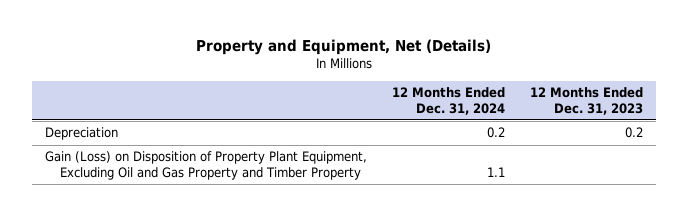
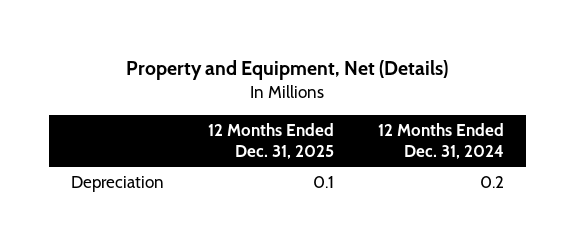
[530,86,644,115] 12 Months Ended Dec. 31, 2023 -> none
none -> [207,122,334,160] 12 Months Ended Dec. 31, 2025
[44,151,367,181] Gain (Loss) on Disposition of Property Plant Equipment, Excluding Oil and Gas Property and Timber Property -> none

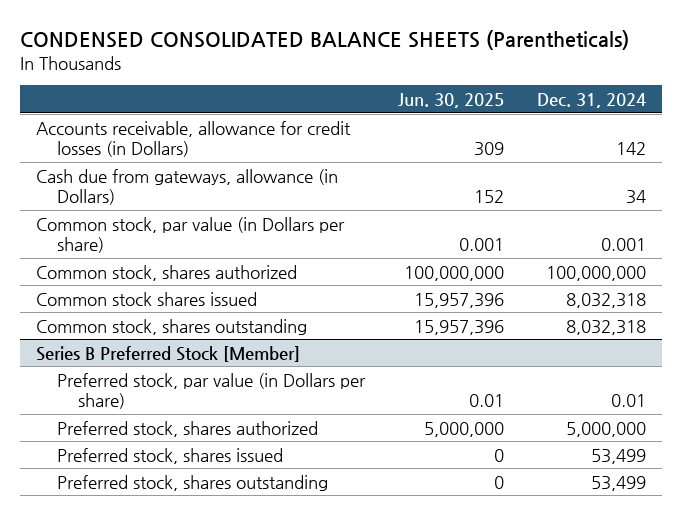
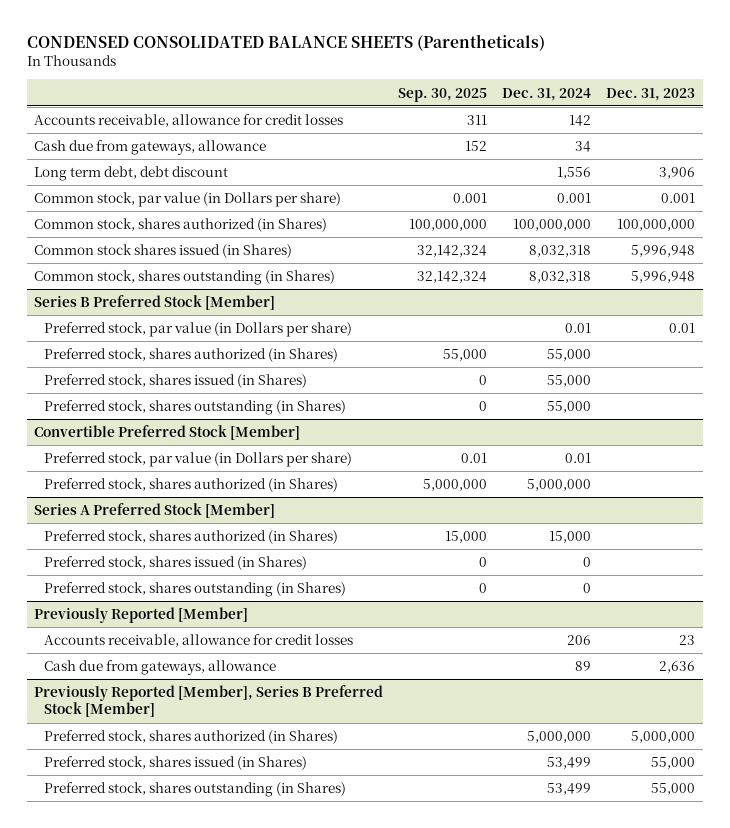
[398,93,505,109] Jun. 30, 2025 -> none
none -> [398,87,488,102] Sep. 30, 2025
none -> [606,87,696,101] Dec. 31, 2023
[36,120,352,157] Accounts receivable, allowance for credit losses (in Dollars) -> [34,114,344,128] Accounts receivable, allowance for credit losses
[36,168,339,205] Cash due from gateways, allowance (in Dollars) -> [34,140,267,156] Cash due from gateways, allowance
none -> [34,166,229,182] Long term debt, debt discount
[36,264,298,281] Common stock, shares authorized -> [34,218,328,233] Common stock, shares authorized (in Shares)
[36,291,258,306] Common stock shares issued -> [34,244,293,259] Common stock shares issued (in Shares)
[36,318,308,335] Common stock, shares outstanding -> [34,270,336,286] Common stock, shares outstanding (in Shares)
[57,420,319,437] Preferred stock, shares authorized -> [44,348,339,363] Preferred stock, shares authorized (in Shares)
[565,421,646,437] 5,000,000 -> [547,349,592,362] 55,000
[57,447,284,464] Preferred stock, shares issued -> [44,374,308,389] Preferred stock, shares issued (in Shares)
[590,448,646,464] 53,499 -> [547,375,592,388] 55,000
[57,474,329,491] Preferred stock, shares outstanding -> [44,400,347,416] Preferred stock, shares outstanding (in Shares)
[590,475,646,491] 53,499 -> [547,401,592,414] 55,000
none -> [34,425,301,441] Convertible Preferred Stock [Member]
none -> [44,452,353,468] Preferred stock, par value (in Dollars per share)
none -> [44,478,339,493] Preferred stock, shares authorized (in Shares)
none -> [34,503,276,519] Series A Preferred Stock [Member]
none -> [44,530,339,545] Preferred stock, shares authorized (in Shares)
none -> [44,556,308,571] Preferred stock, shares issued (in Shares)
none -> [44,582,347,598] Preferred stock, shares outstanding (in Shares)
none -> [34,607,249,624] Previously Reported [Member]
none -> [44,634,354,648] Accounts receivable, allowance for credit losses
none -> [44,660,277,676] Cash due from gateways, allowance
none -> [34,685,384,718] Previously Reported [Member], Series B Preferred Stock [Member]
none -> [44,730,339,745] Preferred stock, shares authorized (in Shares)
none -> [44,756,308,771] Preferred stock, shares issued (in Shares)
none -> [44,782,347,798] Preferred stock, shares outstanding (in Shares)

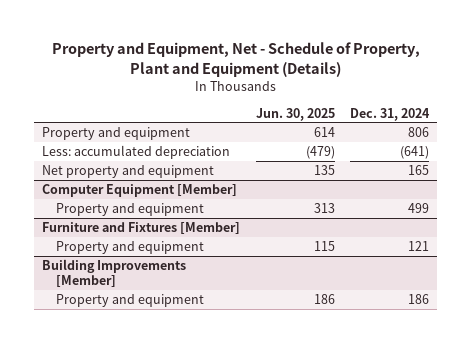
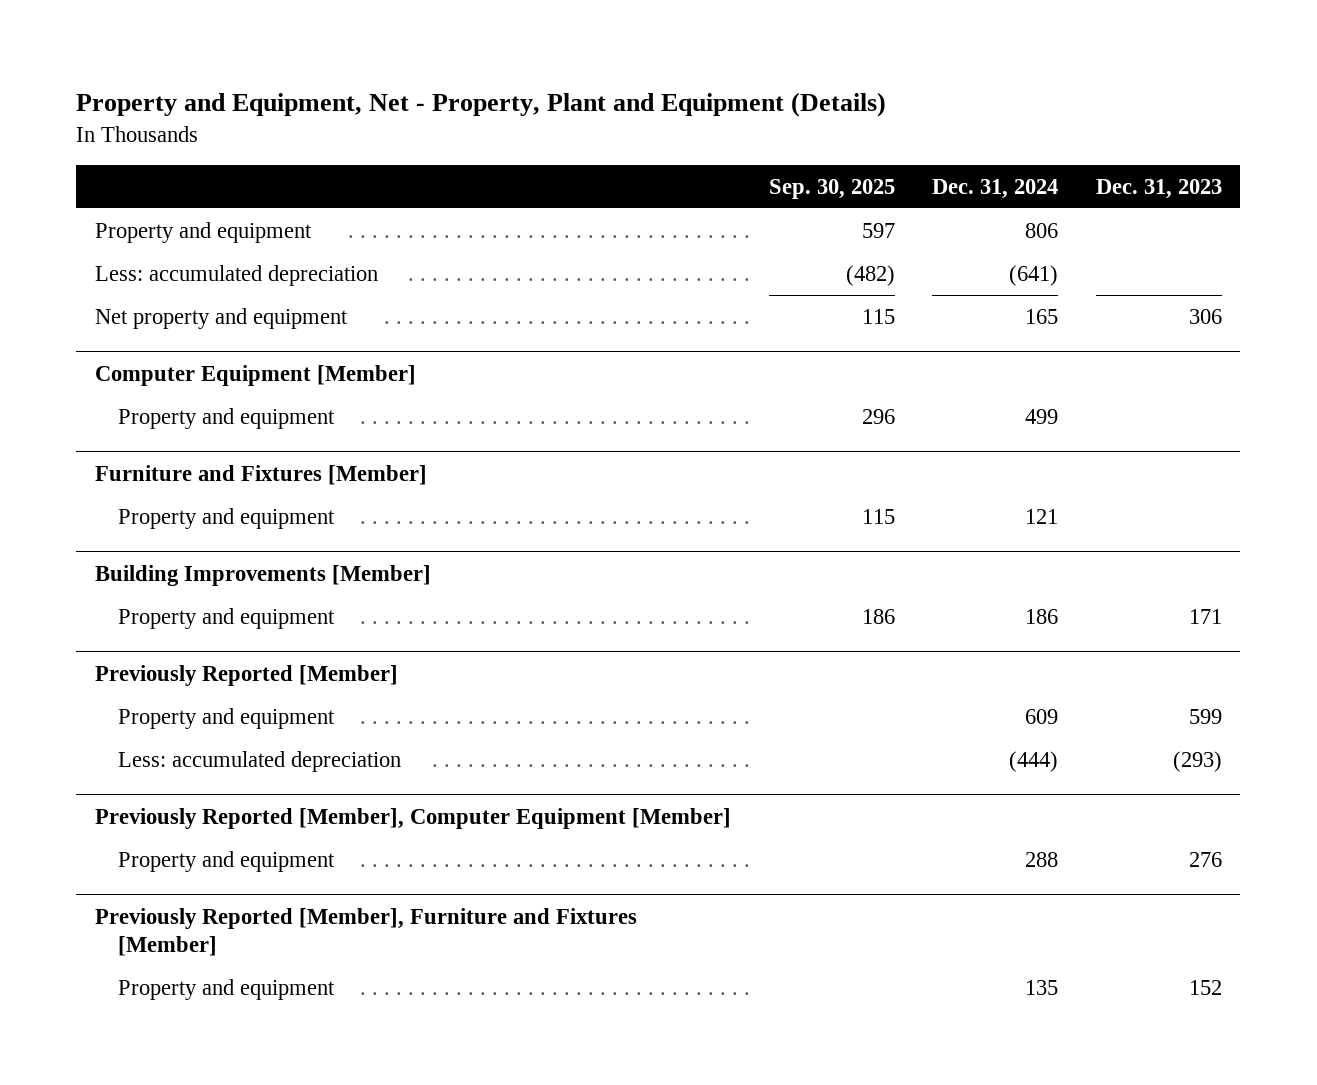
[51,42,420,77] Property and Equipment, Net - Schedule of Property, Plant and Equipment (Details) -> [76,92,887,118] Property and Equipment, Net - Property, Plant and Equipment (Details)
[255,107,335,121] Jun. 30, 2025 -> none
none -> [768,178,895,199] Sep. 30, 2025
none -> [1095,178,1222,199] Dec. 31, 2023
none -> [94,664,398,686] Previously Reported [Member]
none -> [117,707,335,729] Property and equipment
none -> [117,750,401,772] Less: accumulated depreciation
none -> [94,807,731,829] Previously Reported [Member], Computer Equipment [Member]
none -> [117,850,335,872] Property and equipment
none -> [94,907,637,956] Previously Reported [Member], Furniture and Fixtures [Member]
none -> [117,978,335,1000] Property and equipment

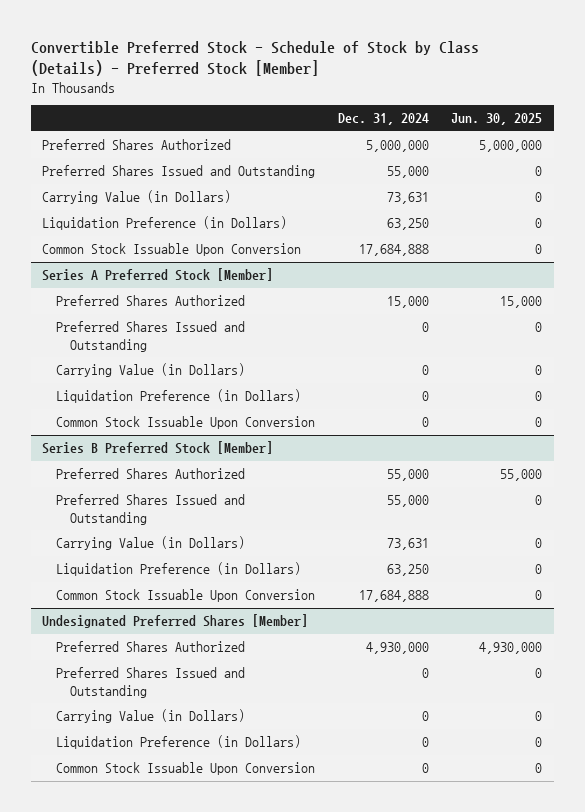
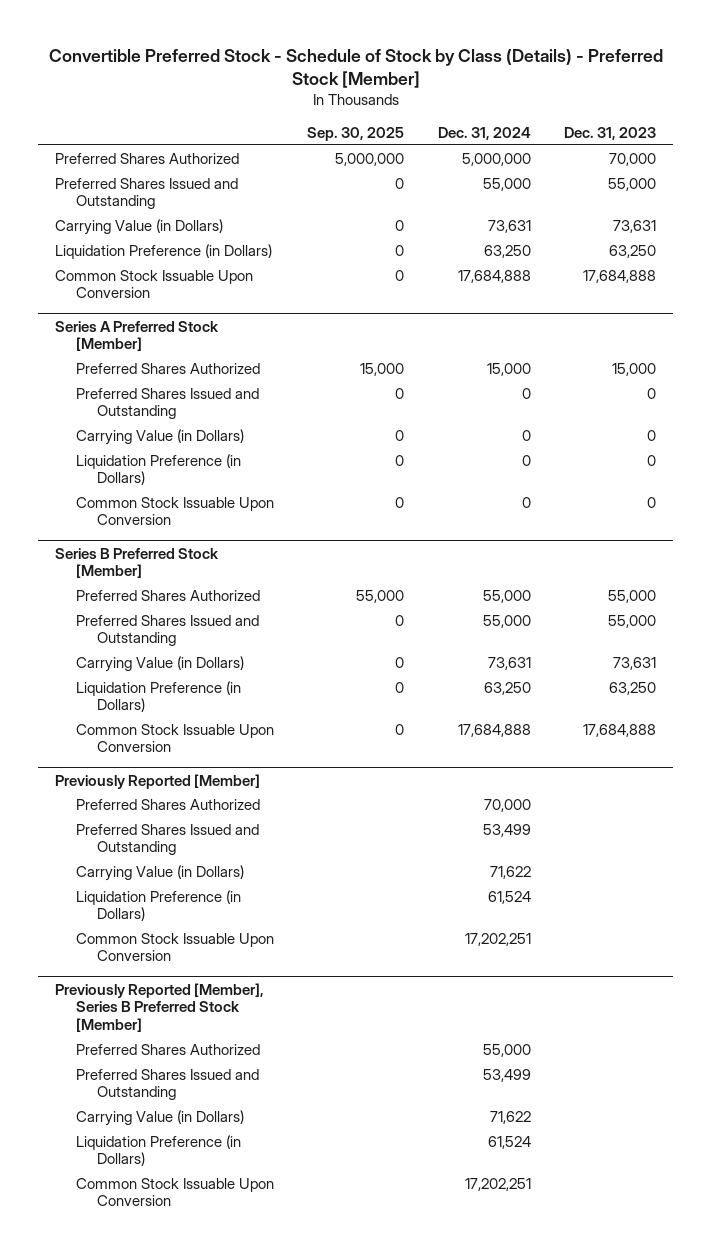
[451,113,543,126] Jun. 30, 2025 -> none
none -> [307,127,405,142] Sep. 30, 2025
none -> [564,127,657,141] Dec. 31, 2023
[42,614,309,629] Undesignated Preferred Shares [Member] -> [54,773,260,789] Previously Reported [Member]
[365,642,429,655] 4,930,000 -> [483,798,531,812] 70,000
[421,668,429,679] 0 -> [482,823,531,837] 53,499
[421,711,429,722] 0 -> [489,865,531,879] 71,622
[421,737,429,748] 0 -> [487,890,531,904] 61,524
[421,763,429,774] 0 -> [464,932,531,946] 17,202,251
none -> [54,982,264,1032] Previously Reported [Member], Series B Preferred Stock [Member]
none -> [75,1043,260,1055] Preferred Shares Authorized
none -> [75,1068,259,1101] Preferred Shares Issued and Outstanding
none -> [75,1109,244,1126] Carrying Value (in Dollars)
none -> [75,1134,241,1167] Liquidation Preference (in Dollars)
none -> [75,1177,274,1207] Common Stock Issuable Upon Conversion

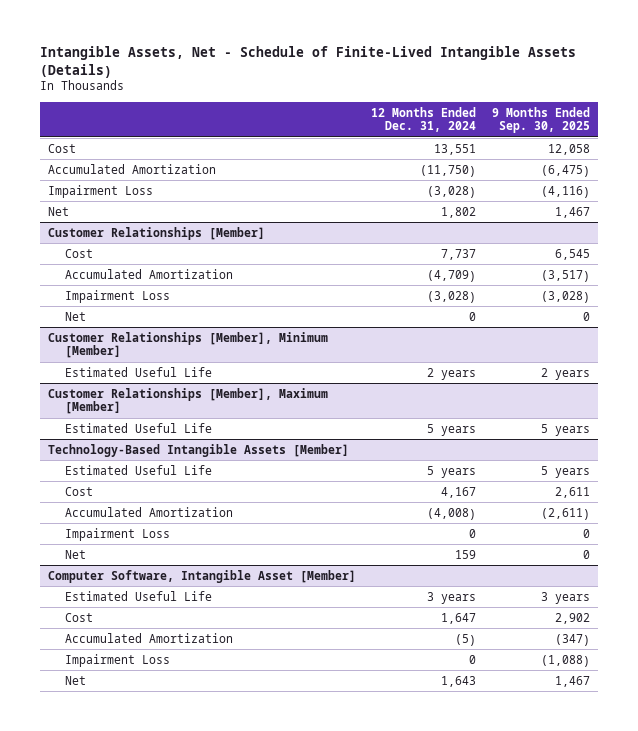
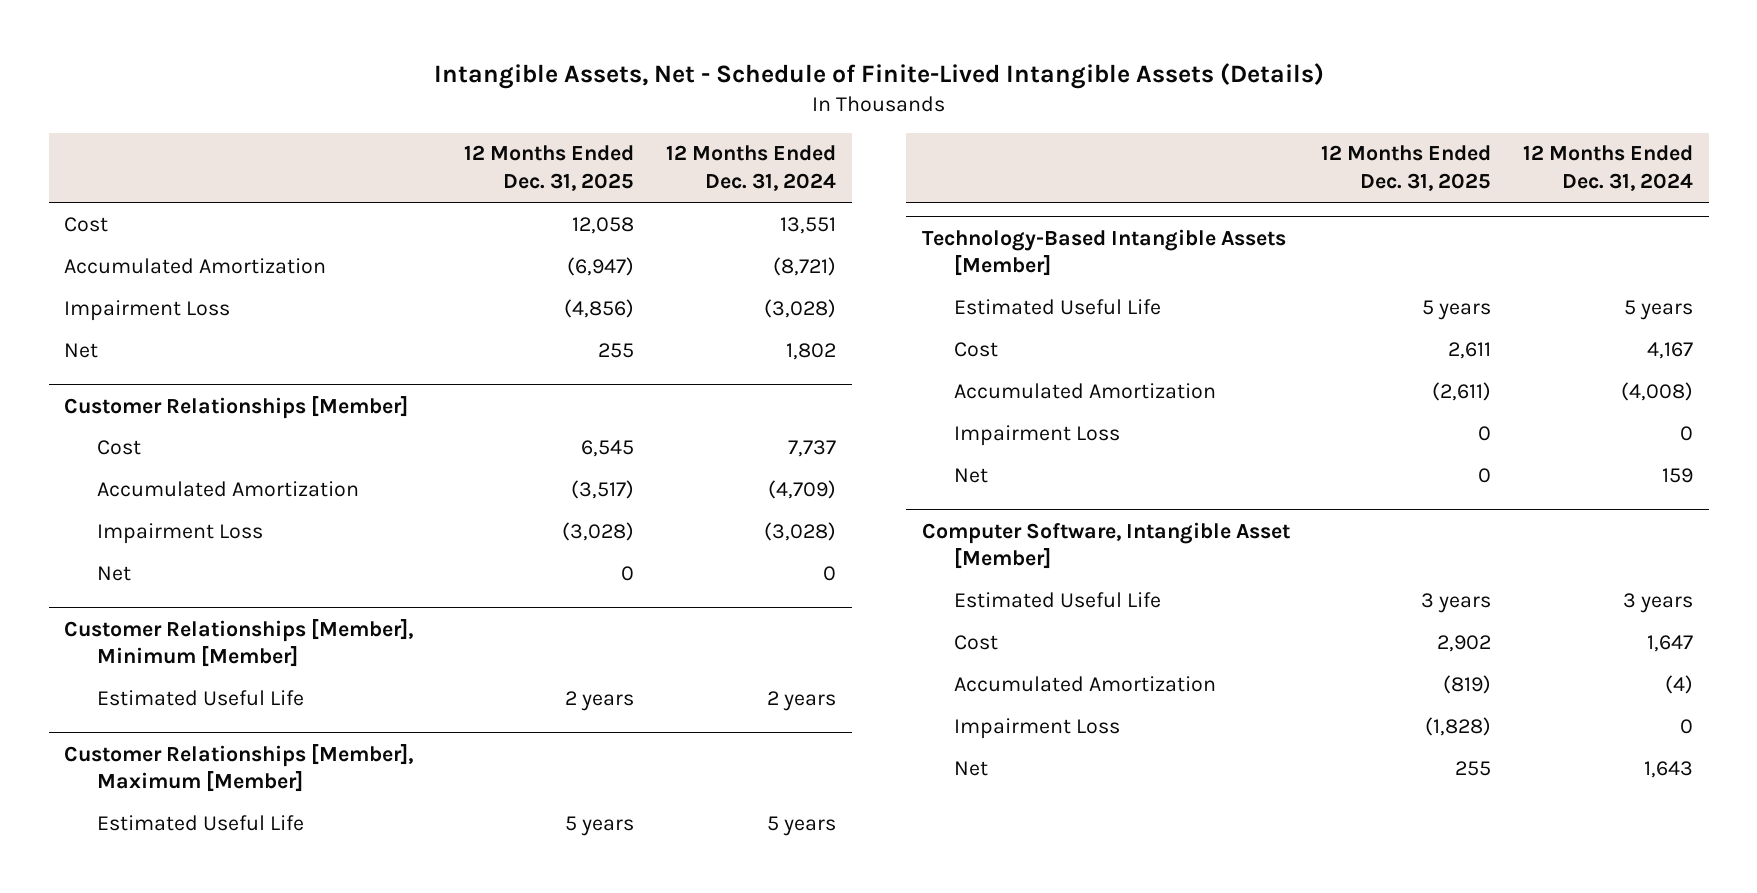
[492,106,591,134] 9 Months Ended Sep. 30, 2025 -> none
none -> [464,145,635,192] 12 Months Ended Dec. 31, 2025
[420,164,477,177] (11,750) -> [772,256,836,276] (8,721)
[455,633,477,646] (5) -> [1665,674,1694,694] (4)

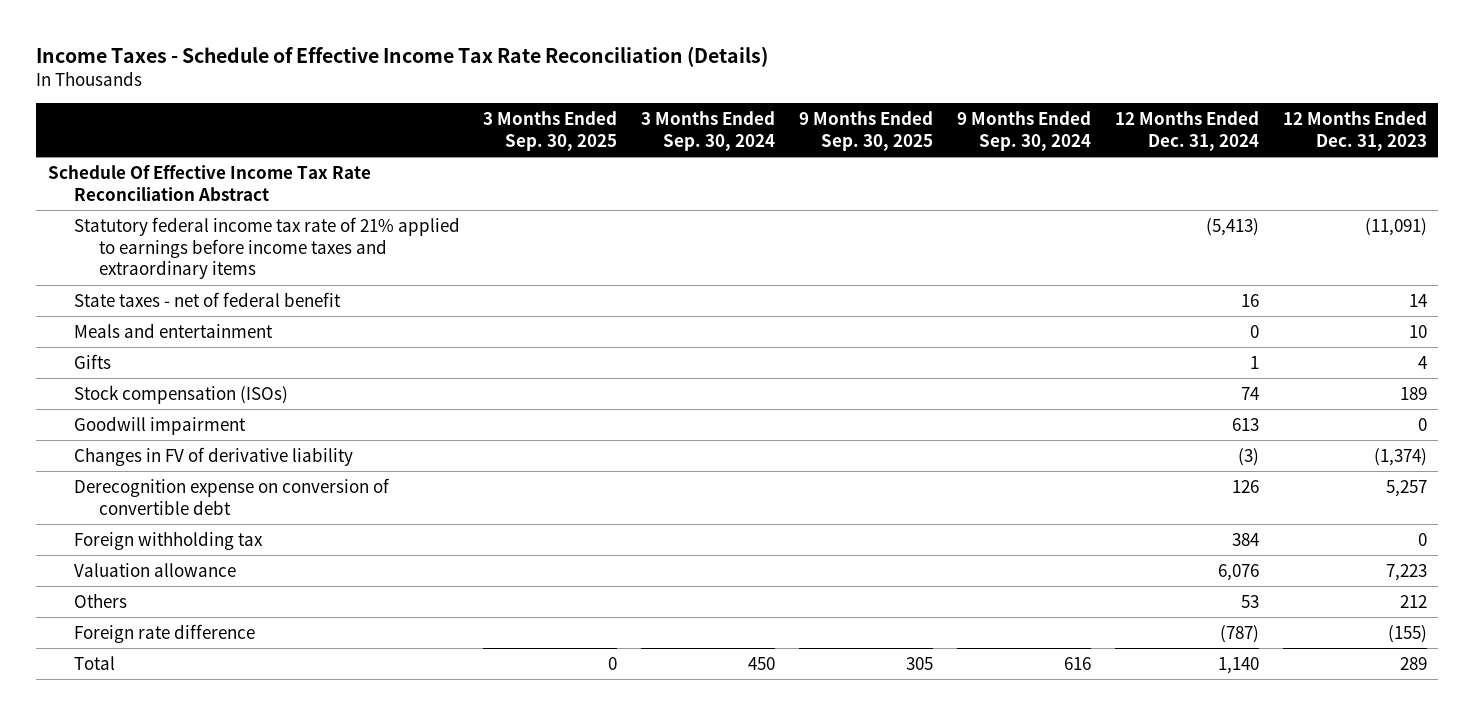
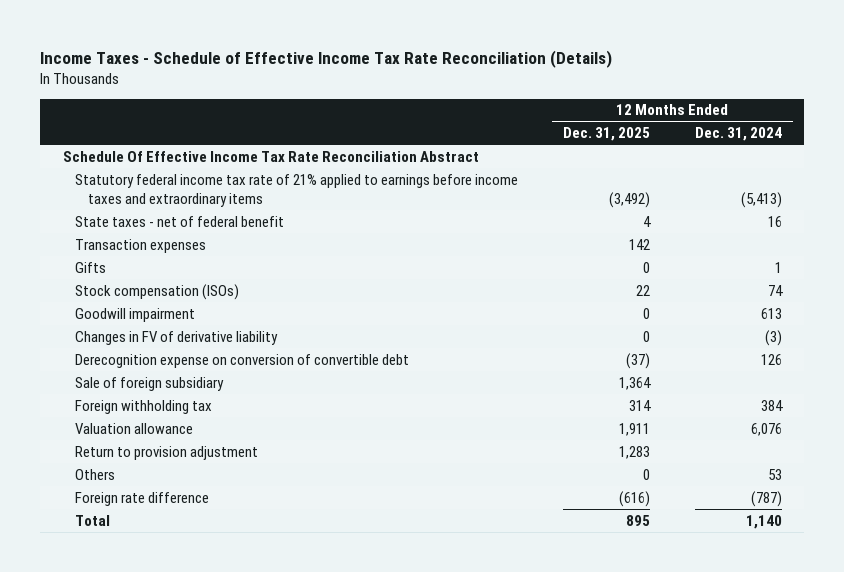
[483,110,618,151] 3 Months Ended Sep. 30, 2025 -> none
[641,110,776,151] 3 Months Ended Sep. 30, 2024 -> none
[799,110,934,151] 9 Months Ended Sep. 30, 2025 -> none
[956,110,1091,151] 9 Months Ended Sep. 30, 2024 -> none
[1282,110,1427,151] 12 Months Ended Dec. 31, 2023 -> none
none -> [563,127,651,142] Dec. 31, 2025
[73,322,273,338] Meals and entertainment -> none
none -> [75,238,207,253] Transaction expenses
none -> [75,376,225,391] Sale of foreign subsidiary
none -> [75,445,259,460] Return to provision adjustment

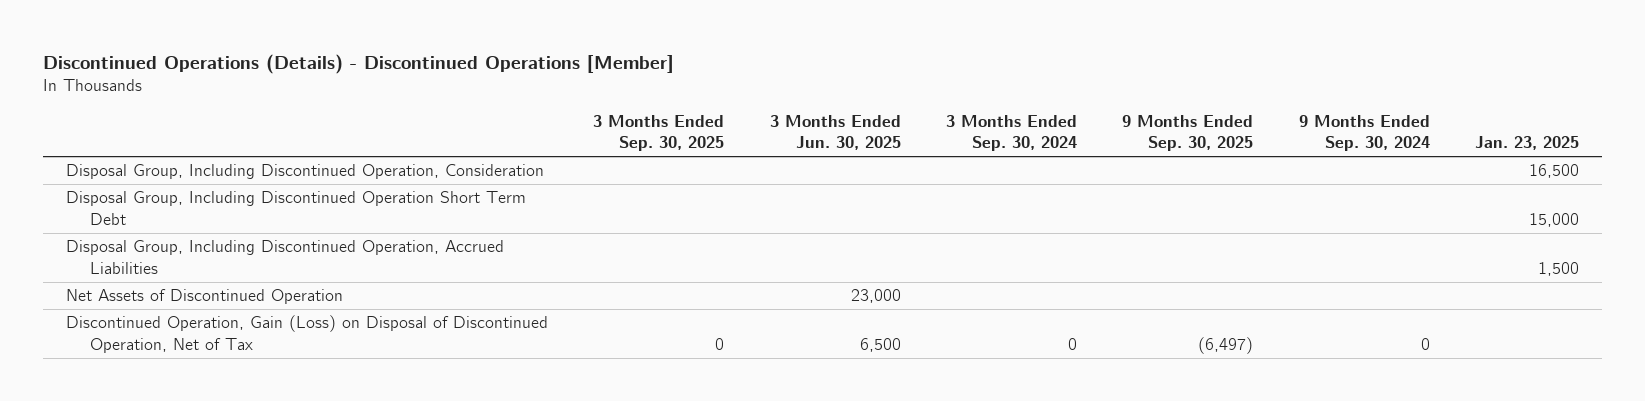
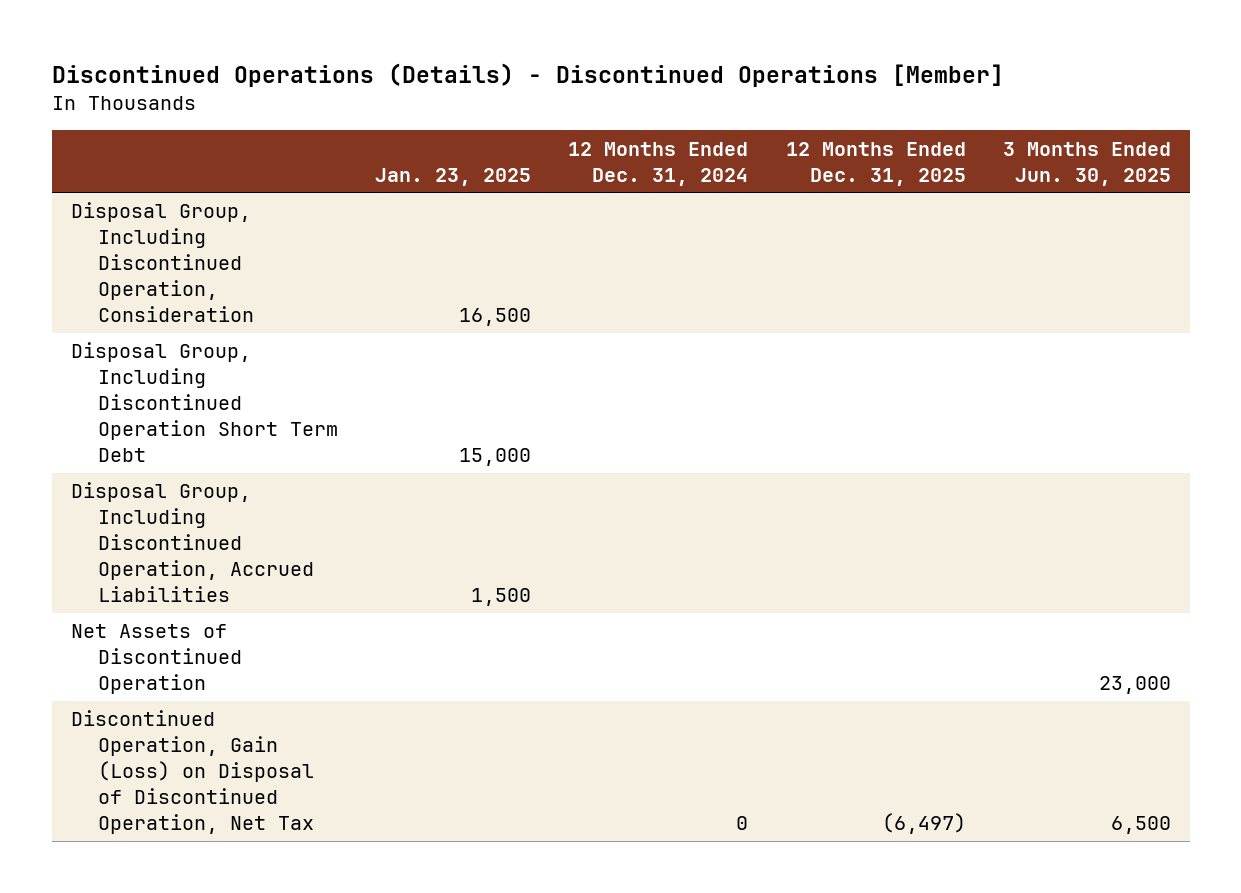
[593,114,725,152] 3 Months Ended Sep. 30, 2025 -> none
[945,114,1077,152] 3 Months Ended Sep. 30, 2024 -> none
[1122,114,1254,152] 9 Months Ended Sep. 30, 2025 -> none
[1298,114,1430,152] 9 Months Ended Sep. 30, 2024 -> none
none -> [568,141,749,186] 12 Months Ended Dec. 31, 2024
none -> [785,141,966,186] 12 Months Ended Dec. 31, 2025
[65,315,548,353] Discontinued Operation, Gain (Loss) on Disposal of Discontinued Operation, Net of Tax -> [70,710,314,834] Discontinued Operation, Gain (Loss) on Disposal of Discontinued Operation, Net Tax

